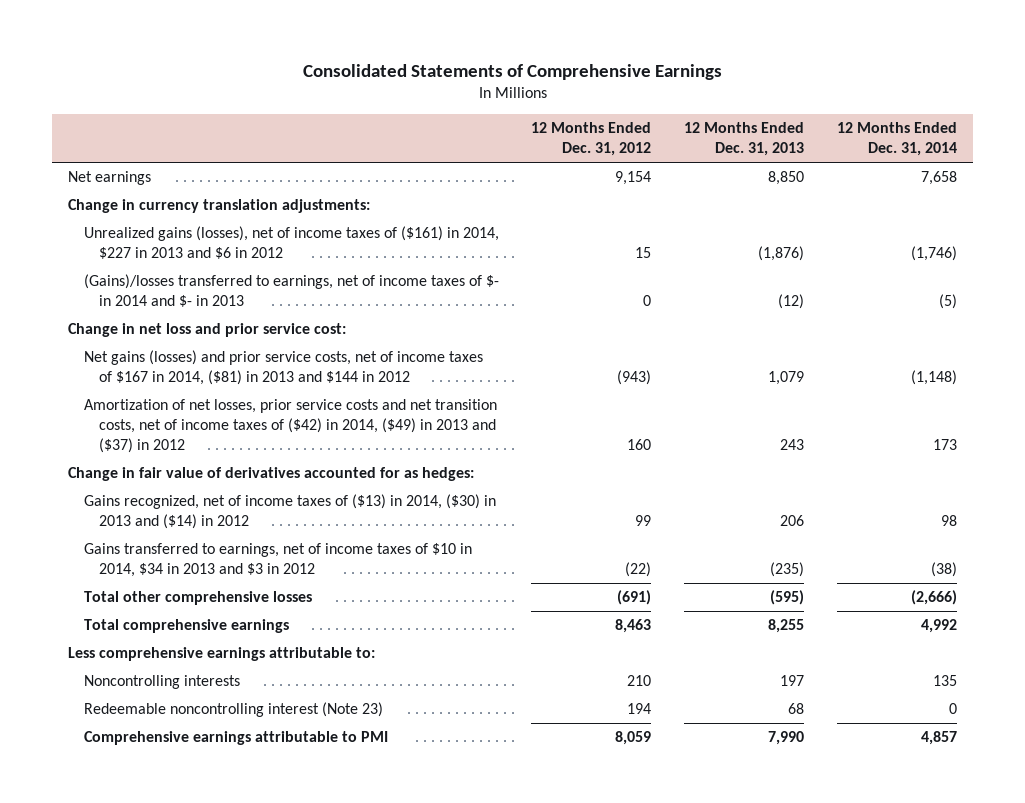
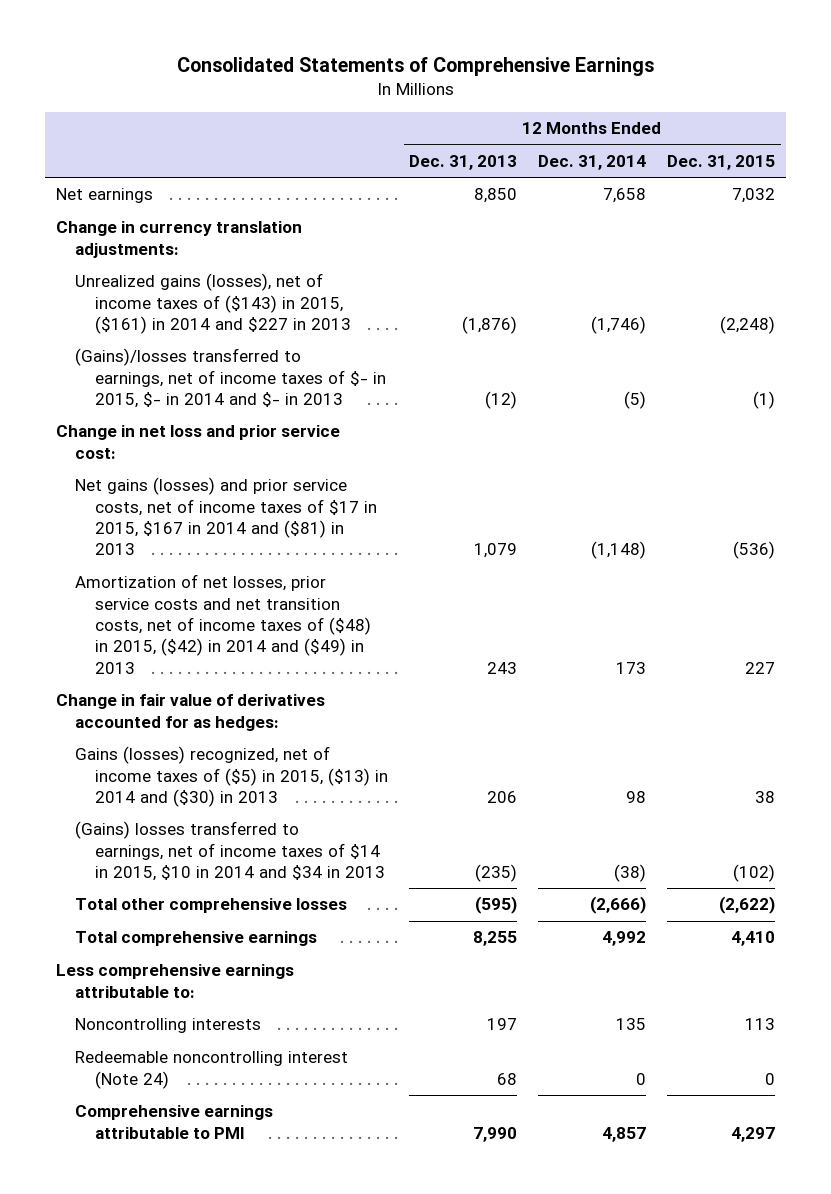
[531,122,652,157] 12 Months Ended Dec. 31, 2012 -> none
none -> [667,155,776,171] Dec. 31, 2015
[83,226,499,260] Unrealized gains (losses), net of income taxes of ($161) in 2014, $227 in 2013 and $6 in 2012 -> [75,273,351,335] Unrealized gains (losses), net of income taxes of ($143) in 2015, ($161) in 2014 and $227 in 2013
[83,274,499,308] (Gains)/losses transferred to earnings, net of income taxes of $- in 2014 and $- in 2013 -> [75,348,386,409] (Gains)/losses transferred to earnings, net of income taxes of $- in 2015, $- in 2014 and $- in 2013
[83,350,483,386] Net gains (losses) and prior service costs, net of income taxes of $167 in 2014, ($81) in 2013 and $144 in 2012 -> [75,477,377,556] Net gains (losses) and prior service costs, net of income taxes of $17 in 2015, $167 in 2014 and ($81) in 2013
[83,399,497,454] Amortization of net losses, prior service costs and net transition costs, net of income taxes of ($42) in 2014, ($49) in 2013 and ($37) in 2012 -> [75,574,371,674] Amortization of net losses, prior service costs and net transition costs, net of income taxes of ($48) in 2015, ($42) in 2014 and ($49) in 2013
[83,494,496,530] Gains recognized, net of income taxes of ($13) in 2014, ($30) in 2013 and ($14) in 2012 -> [75,746,388,808] Gains (losses) recognized, net of income taxes of ($5) in 2015, ($13) in 2014 and ($30) in 2013
[83,543,472,578] Gains transferred to earnings, net of income taxes of $10 in 2014, $34 in 2013 and $3 in 2012 -> [75,821,385,882] (Gains) losses transferred to earnings, net of income taxes of $14 in 2015, $10 in 2014 and $34 in 2013
[83,702,383,718] Redeemable noncontrolling interest (Note 23) -> [75,1051,349,1089] Redeemable noncontrolling interest (Note 24)

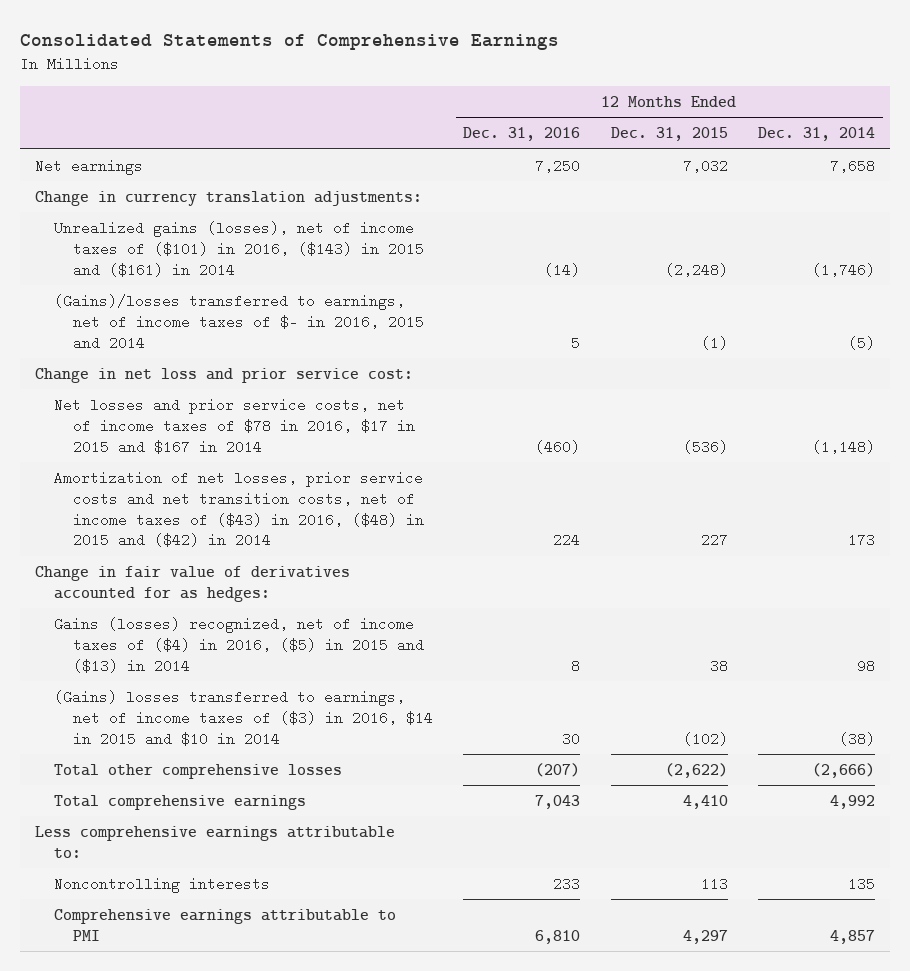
[408,155,517,171] Dec. 31, 2013 -> none
none -> [463,127,581,142] Dec. 31, 2016
[75,273,351,335] Unrealized gains (losses), net of income taxes of ($143) in 2015, ($161) in 2014 and $227 in 2013 -> [53,220,424,277] Unrealized gains (losses), net of income taxes of ($101) in 2016, ($143) in 2015 and ($161) in 2014
[75,348,386,409] (Gains)/losses transferred to earnings, net of income taxes of $- in 2015, $- in 2014 and $- in 2013 -> [53,293,424,350] (Gains)/losses transferred to earnings, net of income taxes of $- in 2016, 2015 and 2014
[75,477,377,556] Net gains (losses) and prior service costs, net of income taxes of $17 in 2015, $167 in 2014 and ($81) in 2013 -> [53,397,415,454] Net losses and prior service costs, net of income taxes of $78 in 2016, $17 in 2015 and $167 in 2014
[75,574,371,674] Amortization of net losses, prior service costs and net transition costs, net of income taxes of ($48) in 2015, ($42) in 2014 and ($49) in 2013 -> [53,470,424,548] Amortization of net losses, prior service costs and net transition costs, net of income taxes of ($43) in 2016, ($48) in 2015 and ($42) in 2014
[75,746,388,808] Gains (losses) recognized, net of income taxes of ($5) in 2015, ($13) in 2014 and ($30) in 2013 -> [53,616,424,673] Gains (losses) recognized, net of income taxes of ($4) in 2016, ($5) in 2015 and ($13) in 2014
[75,821,385,882] (Gains) losses transferred to earnings, net of income taxes of $14 in 2015, $10 in 2014 and $34 in 2013 -> [53,689,433,746] (Gains) losses transferred to earnings, net of income taxes of ($3) in 2016, $14 in 2015 and $10 in 2014
[75,1051,349,1089] Redeemable noncontrolling interest (Note 24) -> none

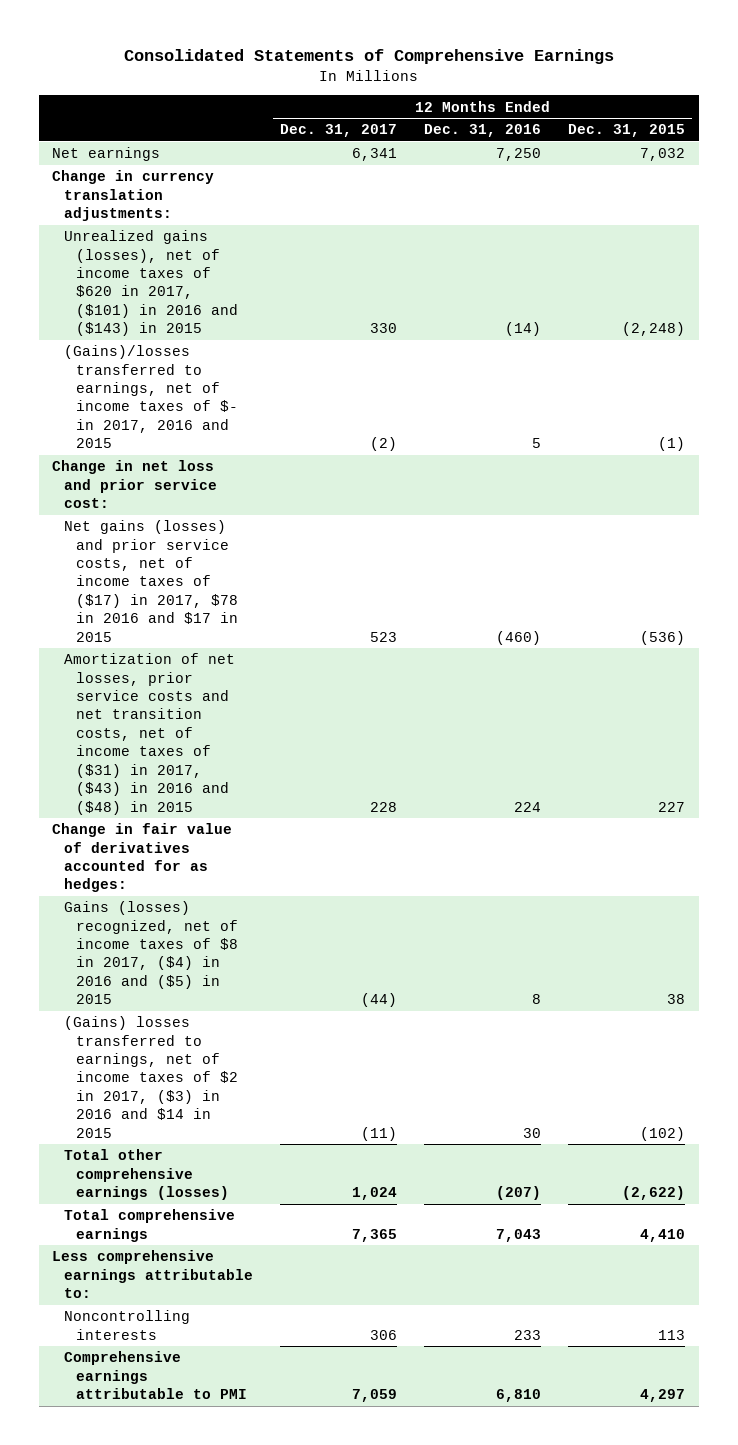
[758,127,876,142] Dec. 31, 2014 -> none
none -> [280,124,398,138] Dec. 31, 2017
[53,220,424,277] Unrealized gains (losses), net of income taxes of ($101) in 2016, ($143) in 2015 and ($161) in 2014 -> [64,230,238,337] Unrealized gains (losses), net of income taxes of $620 in 2017, ($101) in 2016 and ($143) in 2015
[53,293,424,350] (Gains)/losses transferred to earnings, net of income taxes of $- in 2016, 2015 and 2014 -> [64,345,238,449] (Gains)/losses transferred to earnings, net of income taxes of $- in 2017, 2016 and 2015
[53,397,415,454] Net losses and prior service costs, net of income taxes of $78 in 2016, $17 in 2015 and $167 in 2014 -> [64,520,238,642] Net gains (losses) and prior service costs, net of income taxes of ($17) in 2017, $78 in 2016 and $17 in 2015
[53,470,424,548] Amortization of net losses, prior service costs and net transition costs, net of income taxes of ($43) in 2016, ($48) in 2015 and ($42) in 2014 -> [64,653,236,815] Amortization of net losses, prior service costs and net transition costs, net of income taxes of ($31) in 2017, ($43) in 2016 and ($48) in 2015
[53,616,424,673] Gains (losses) recognized, net of income taxes of ($4) in 2016, ($5) in 2015 and ($13) in 2014 -> [64,901,238,1005] Gains (losses) recognized, net of income taxes of $8 in 2017, ($4) in 2016 and ($5) in 2015
[53,689,433,746] (Gains) losses transferred to earnings, net of income taxes of ($3) in 2016, $14 in 2015 and $10 in 2014 -> [64,1016,238,1138] (Gains) losses transferred to earnings, net of income taxes of $2 in 2017, ($3) in 2016 and $14 in 2015
[53,763,342,779] Total other comprehensive losses -> [64,1149,229,1201] Total other comprehensive earnings (losses)

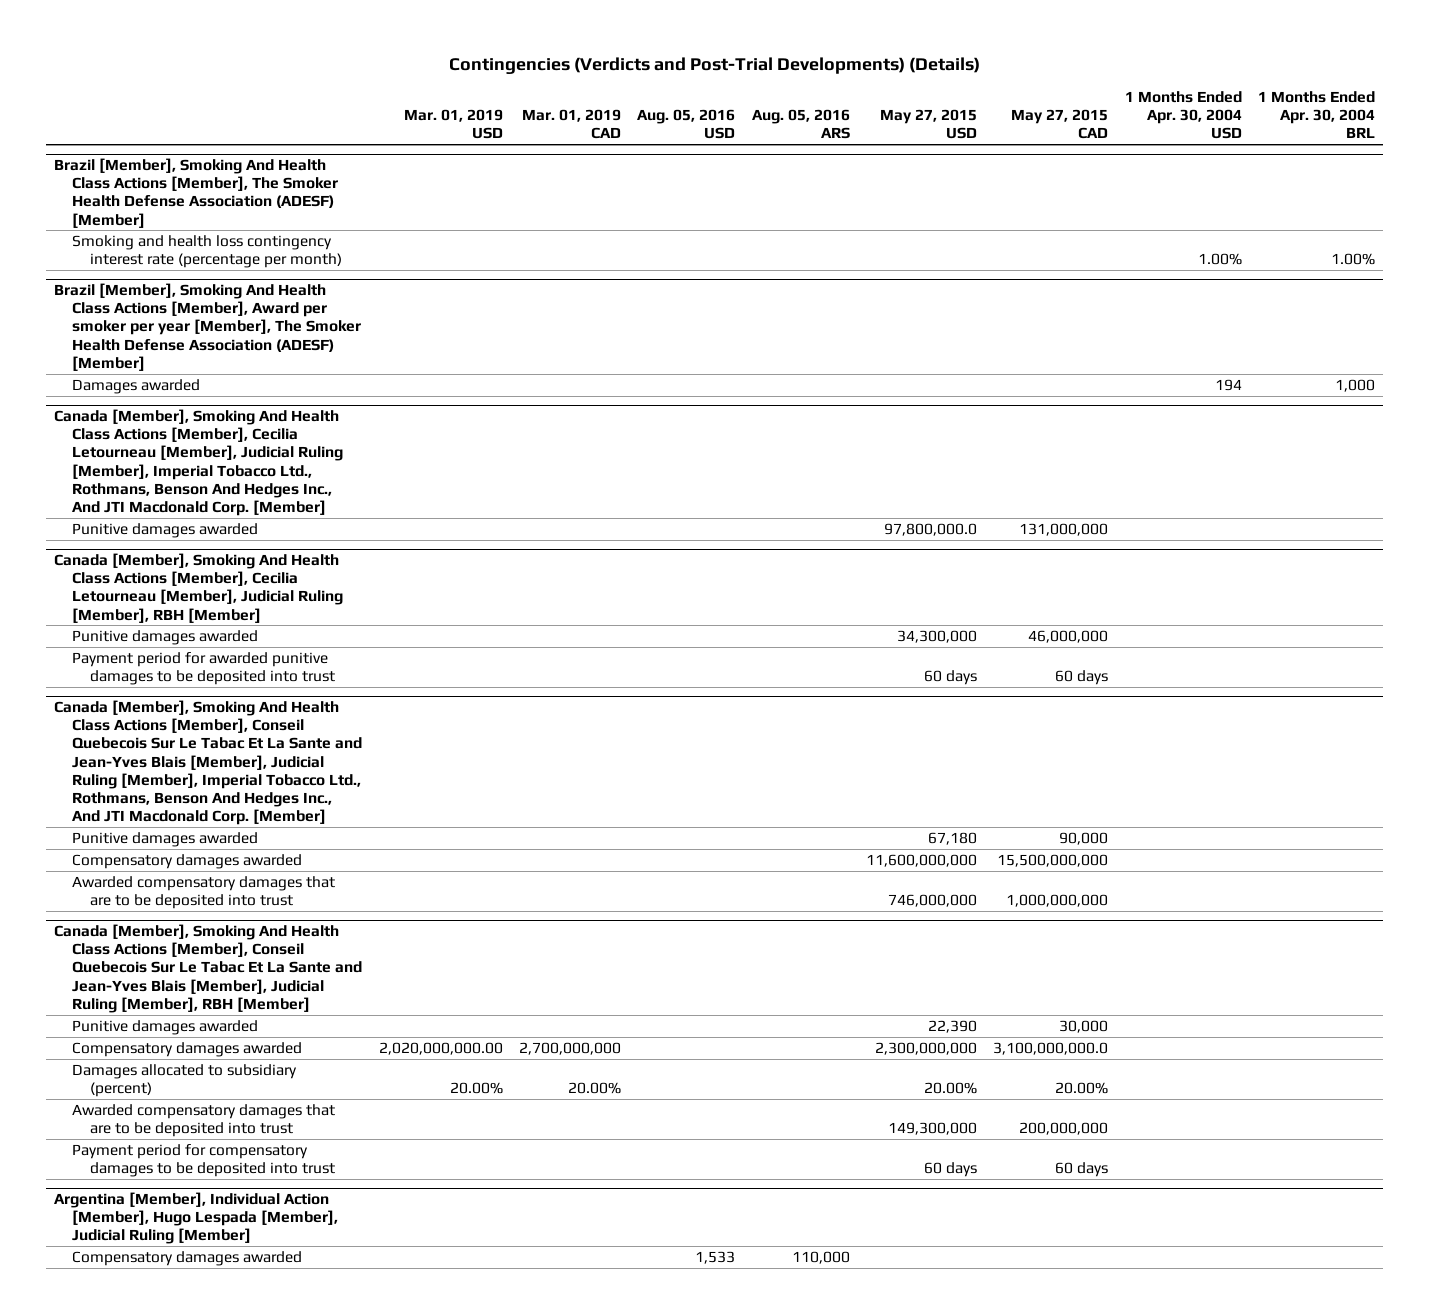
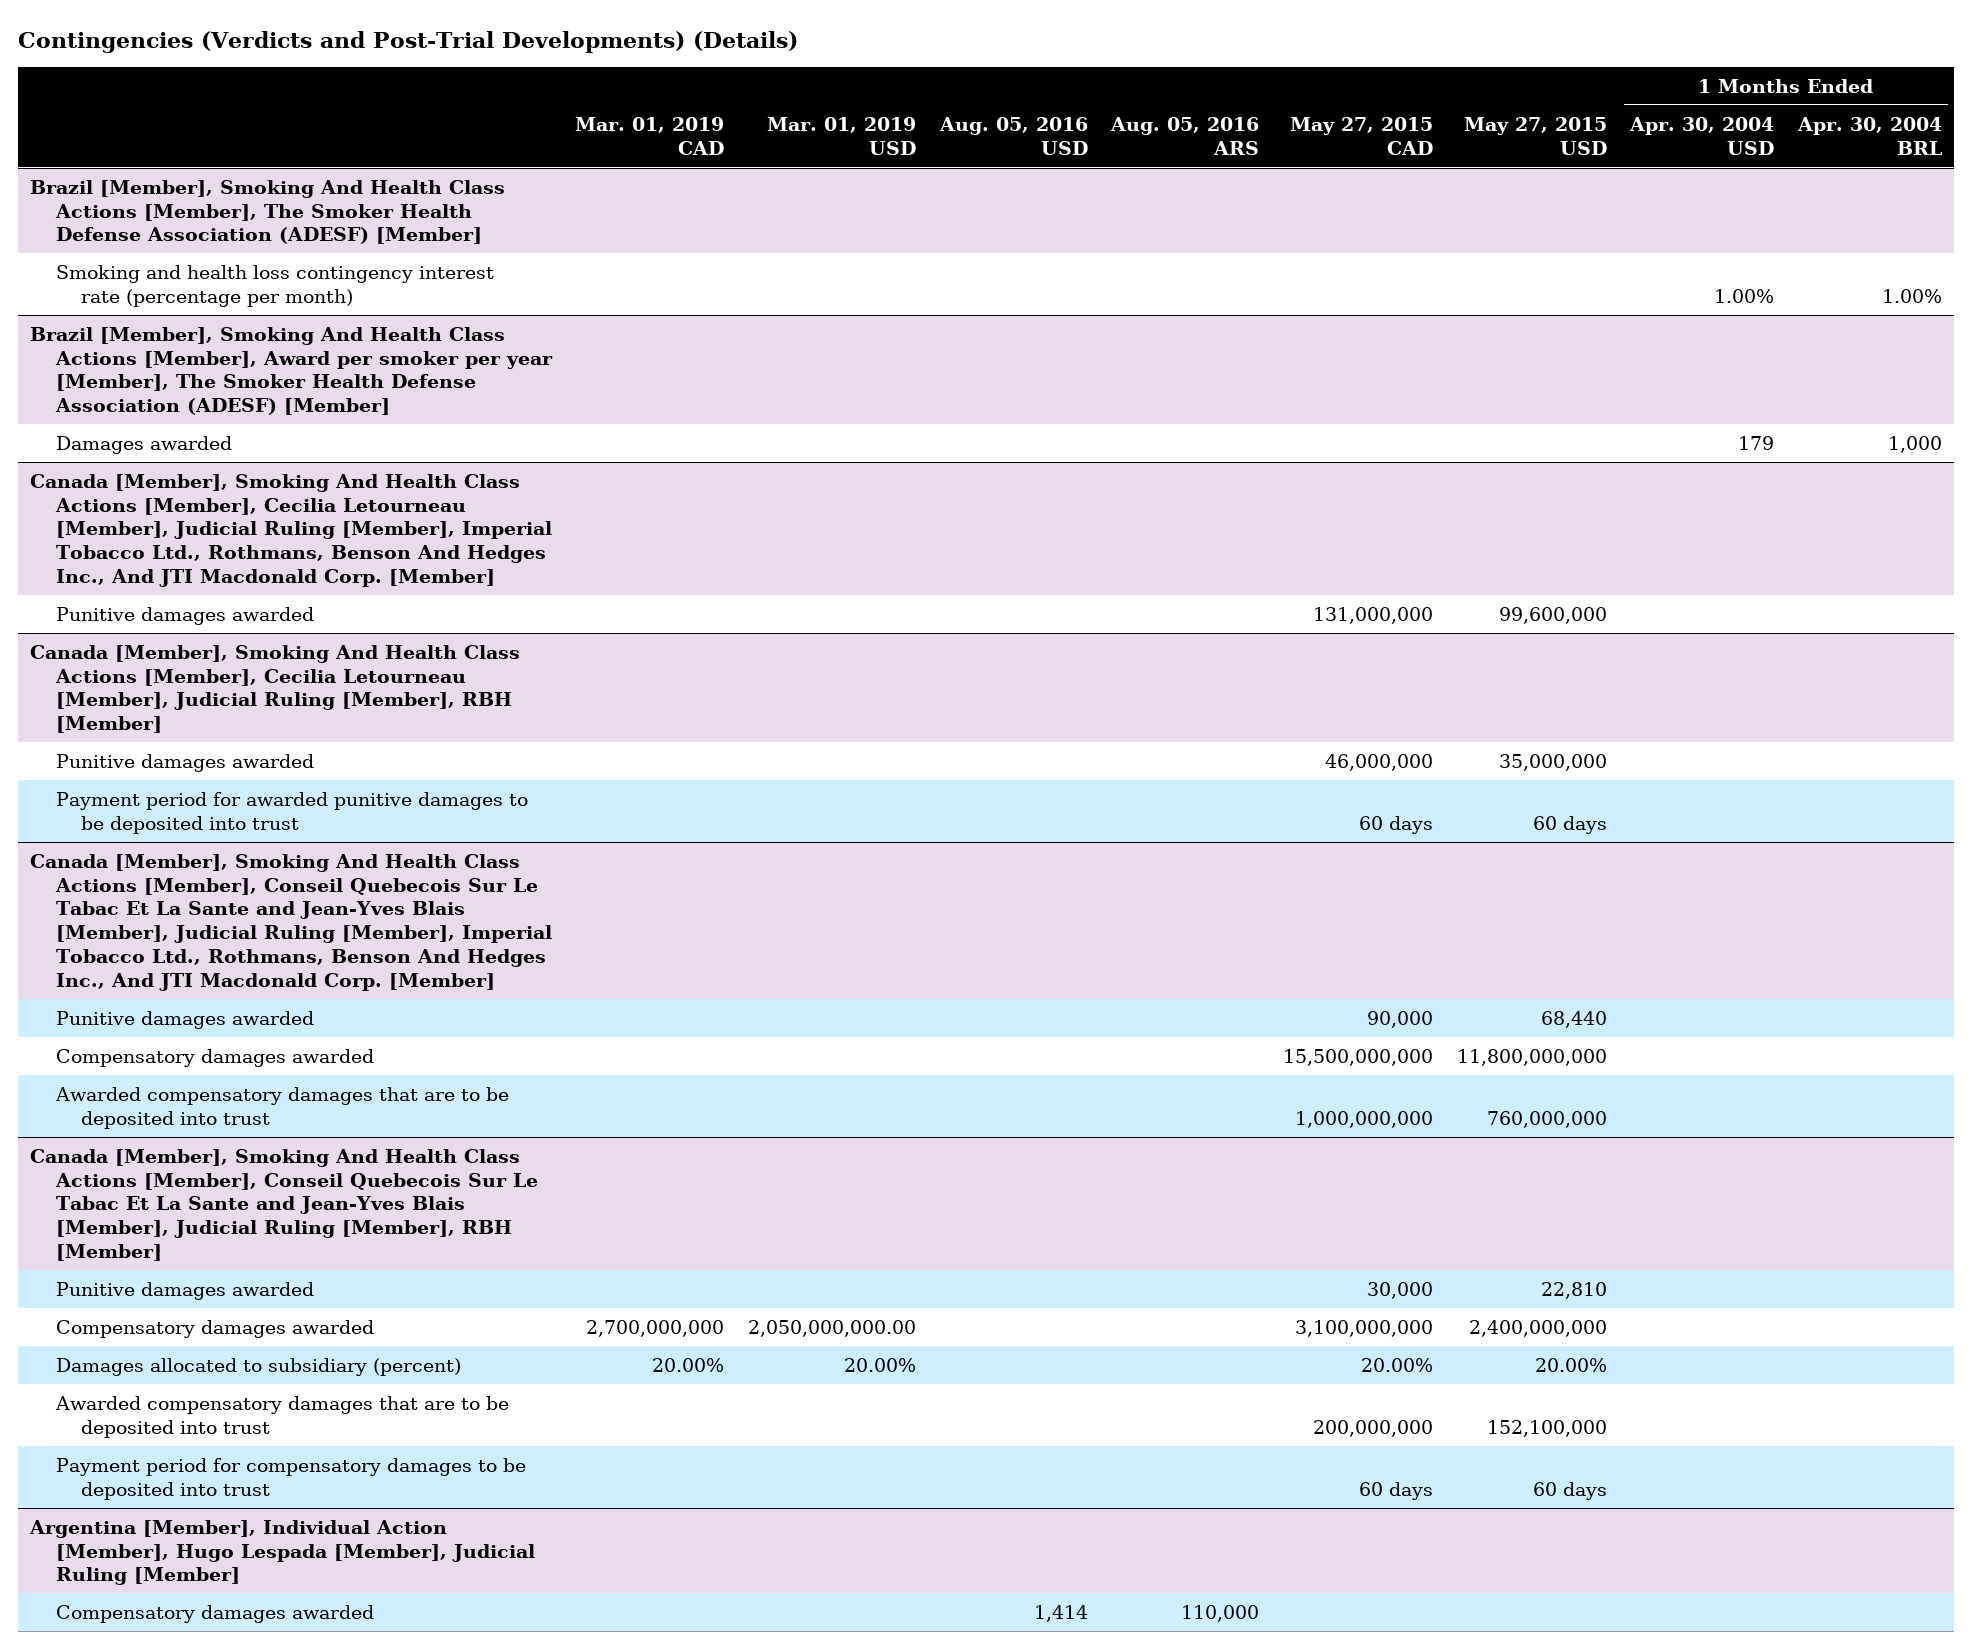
[1214,379,1242,392] 194 -> [1738,435,1775,450] 179
[884,523,978,537] 97,800,000.0 -> [1498,606,1607,624] 99,600,000
[897,630,978,644] 34,300,000 -> [1498,753,1607,771] 35,000,000
[928,832,978,846] 67,180 -> [1540,1010,1607,1028] 68,440
[866,854,978,868] 11,600,000,000 -> [1456,1048,1607,1066] 11,800,000,000
[888,894,978,908] 746,000,000 -> [1486,1110,1607,1128] 760,000,000
[928,1020,978,1034] 22,390 -> [1540,1281,1607,1299] 22,810
[378,1042,503,1056] 2,020,000,000.00 -> [747,1319,916,1337] 2,050,000,000.00
[875,1042,978,1056] 2,300,000,000 -> [1468,1319,1607,1337] 2,400,000,000
[993,1042,1109,1056] 3,100,000,000.0 -> [1294,1319,1433,1337] 3,100,000,000
[888,1122,978,1136] 149,300,000 -> [1486,1419,1607,1437] 152,100,000
[695,1251,736,1265] 1,533 -> [1033,1604,1088,1622] 1,414

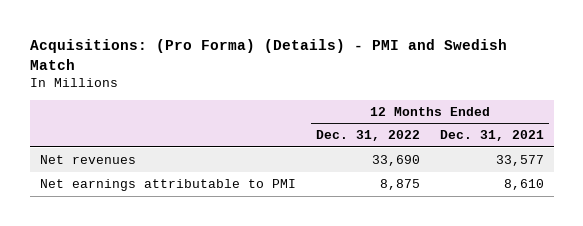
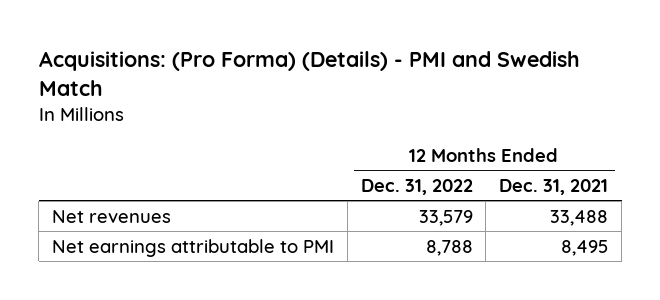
[371,155,420,167] 33,690 -> [418,209,473,226] 33,579
[495,155,544,167] 33,577 -> [550,209,609,226] 33,488
[379,179,420,191] 8,875 -> [425,239,473,256] 8,788
[503,179,544,191] 8,610 -> [561,239,609,256] 8,495

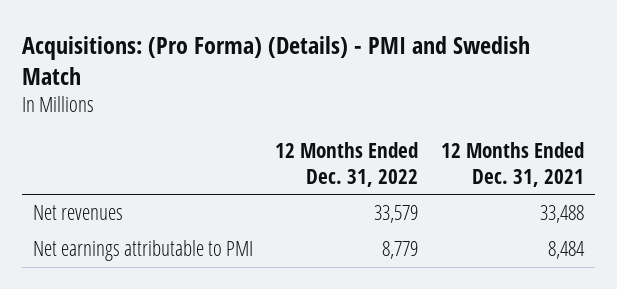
[425,239,473,256] 8,788 -> [382,241,419,260] 8,779
[561,239,609,256] 8,495 -> [547,241,585,260] 8,484

